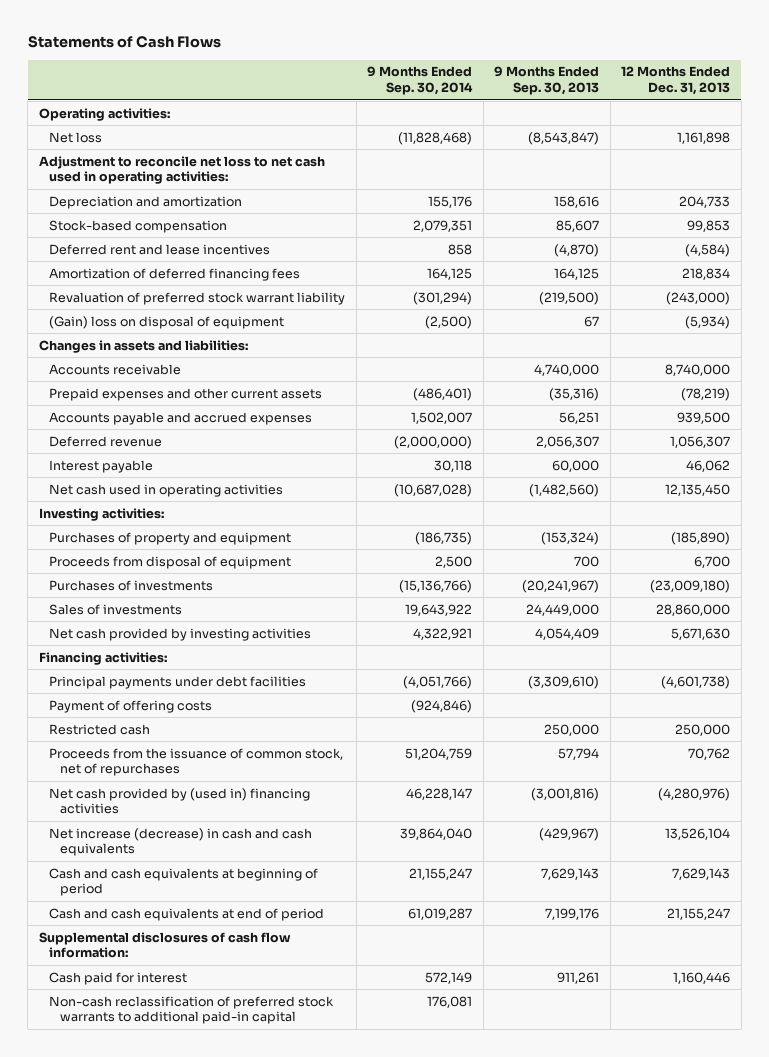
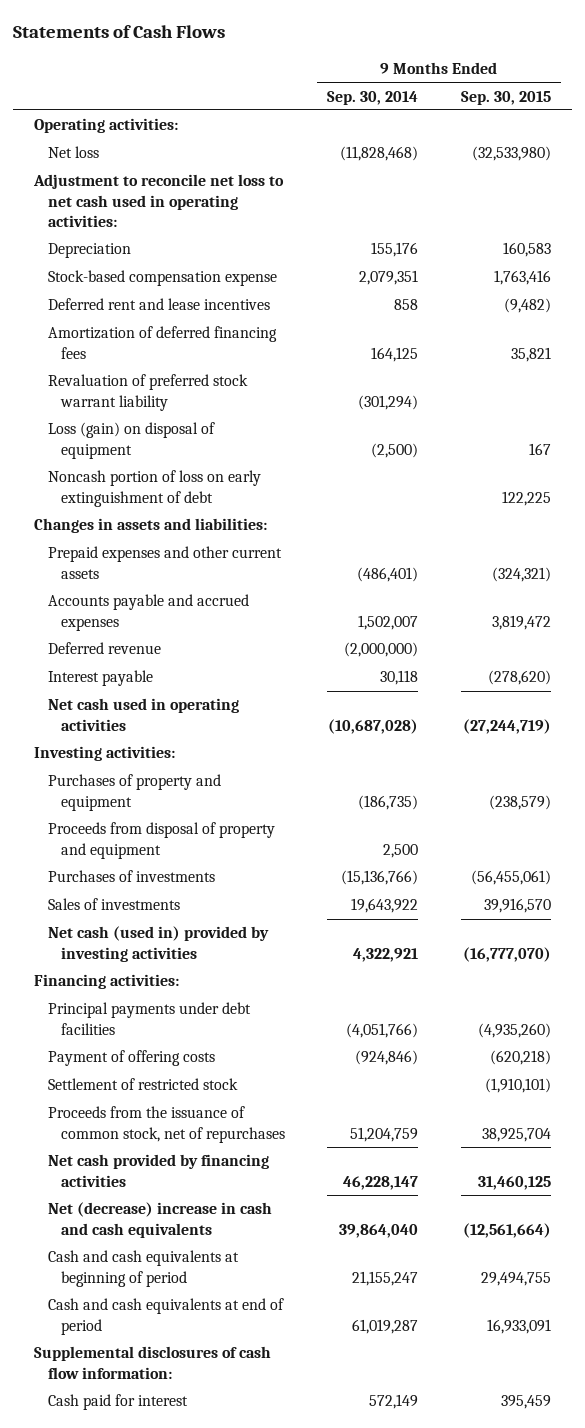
[494,66,600,96] 9 Months Ended Sep. 30, 2013 -> none
[621,66,731,96] 12 Months Ended Dec. 31, 2013 -> none
none -> [460,90,551,105] Sep. 30, 2015
[49,195,243,209] Depreciation and amortization -> [47,243,131,259] Depreciation
[49,219,228,233] Stock-based compensation -> [47,270,277,287] Stock-based compensation expense
[49,315,285,329] (Gain) loss on disposal of equipment -> [47,422,215,459] Loss (gain) on disposal of equipment
none -> [47,470,261,507] Noncash portion of loss on early extinguishment of debt
[49,363,182,375] Accounts receivable -> none
[49,555,292,569] Proceeds from disposal of equipment -> [47,822,275,859] Proceeds from disposal of property and equipment
[49,627,312,641] Net cash provided by investing activities -> [47,926,269,962] Net cash (used in) provided by investing activities
[49,723,151,735] Restricted cash -> none
none -> [47,1078,238,1091] Settlement of restricted stock
[49,787,311,815] Net cash provided by (used in) financing activities -> [47,1154,269,1187] Net cash provided by financing activities
[49,827,313,857] Net increase (decrease) in cash and cash equivalents -> [47,1202,272,1238] Net (decrease) increase in cash and cash equivalents
[49,995,335,1025] Non-cash reclassification of preferred stock warrants to additional paid-in capital -> none

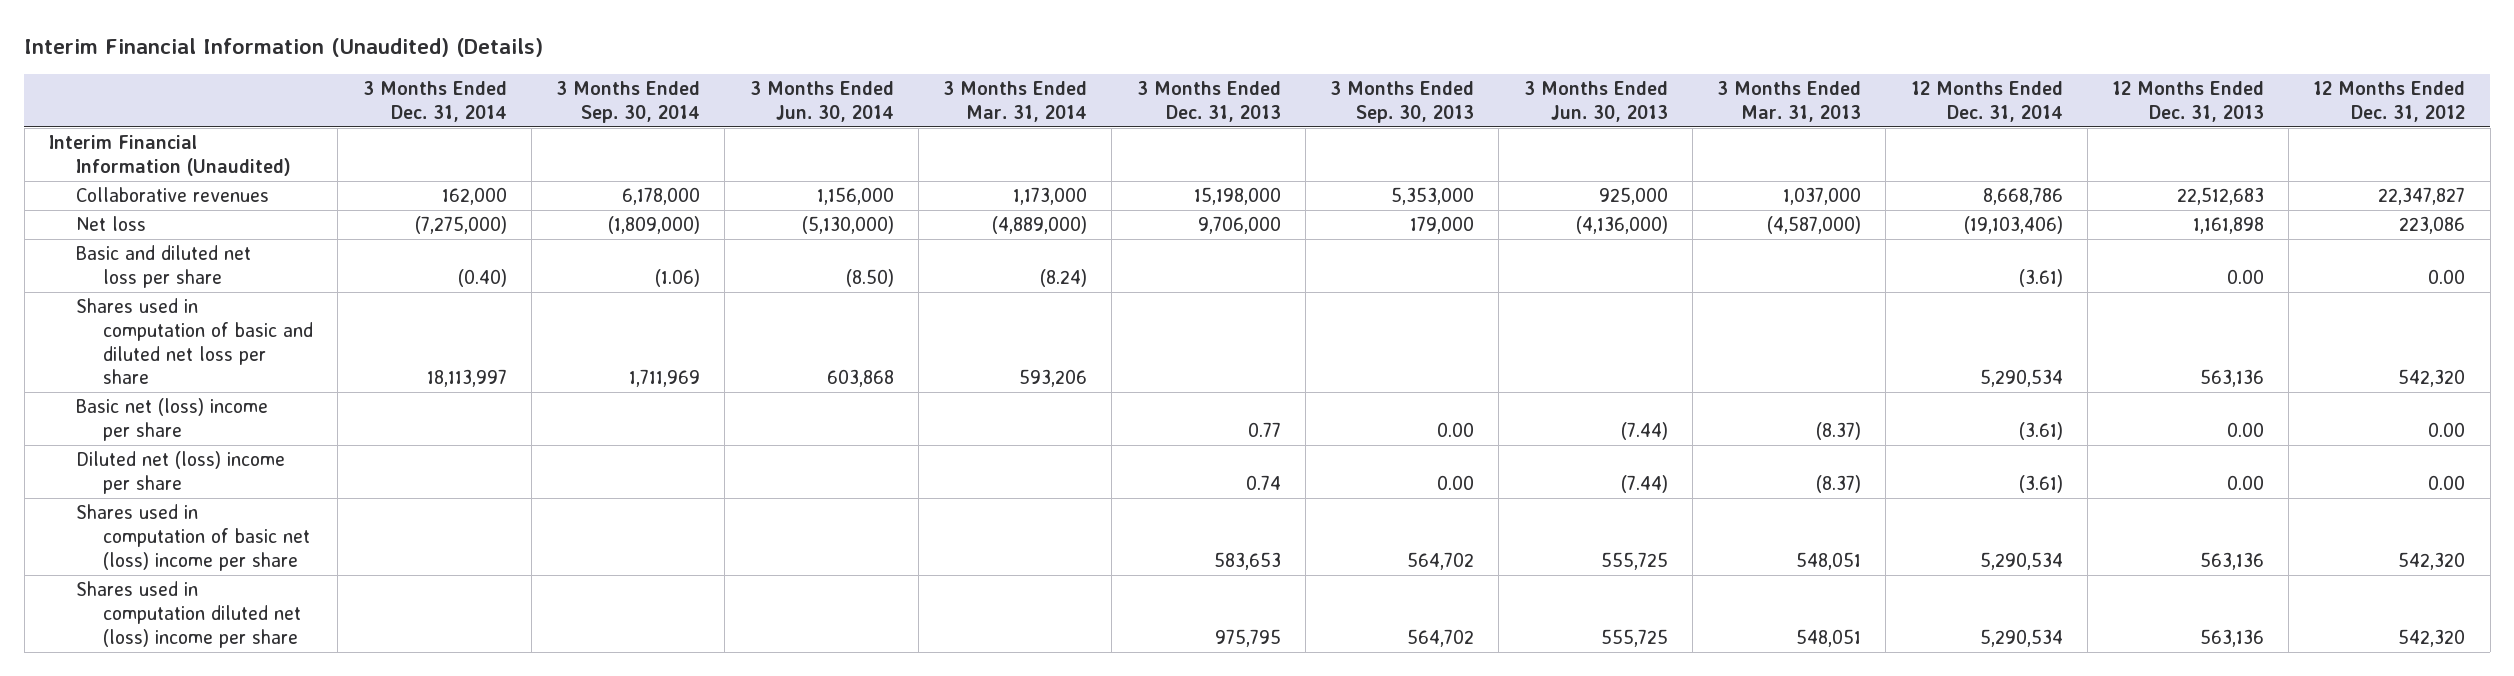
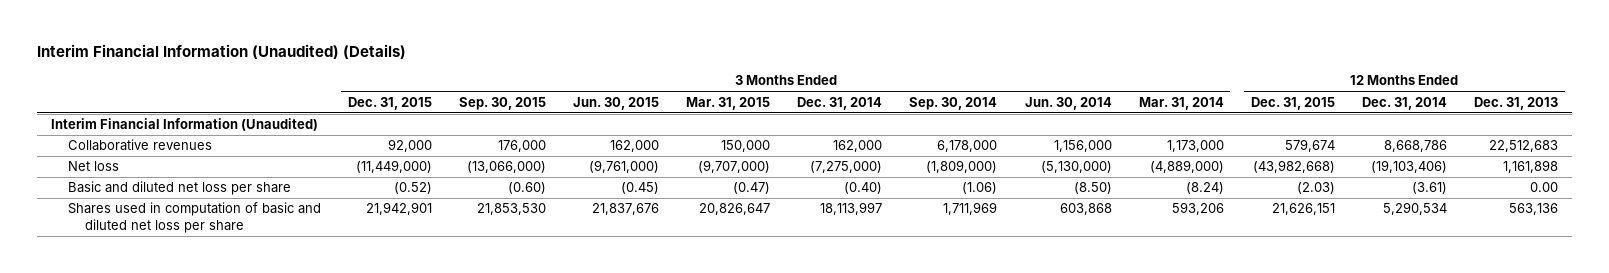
[1136,80,1281,122] 3 Months Ended Dec. 31, 2013 -> none
[1330,80,1475,123] 3 Months Ended Sep. 30, 2013 -> none
[1523,80,1668,122] 3 Months Ended Jun. 30, 2013 -> none
[1717,80,1862,122] 3 Months Ended Mar. 31, 2013 -> none
[2313,80,2466,122] 12 Months Ended Dec. 31, 2012 -> none
none -> [347,96,432,110] Dec. 31, 2015
none -> [458,96,546,110] Sep. 30, 2015
none -> [573,96,660,110] Jun. 30, 2015
none -> [686,96,771,110] Mar. 31, 2015
none -> [1250,96,1335,110] Dec. 31, 2015
[75,398,268,441] Basic net (loss) income per share -> none
[75,451,285,494] Diluted net (loss) income per share -> none
[75,504,311,571] Shares used in computation of basic net (loss) income per share -> none
[75,581,302,648] Shares used in computation diluted net (loss) income per share -> none

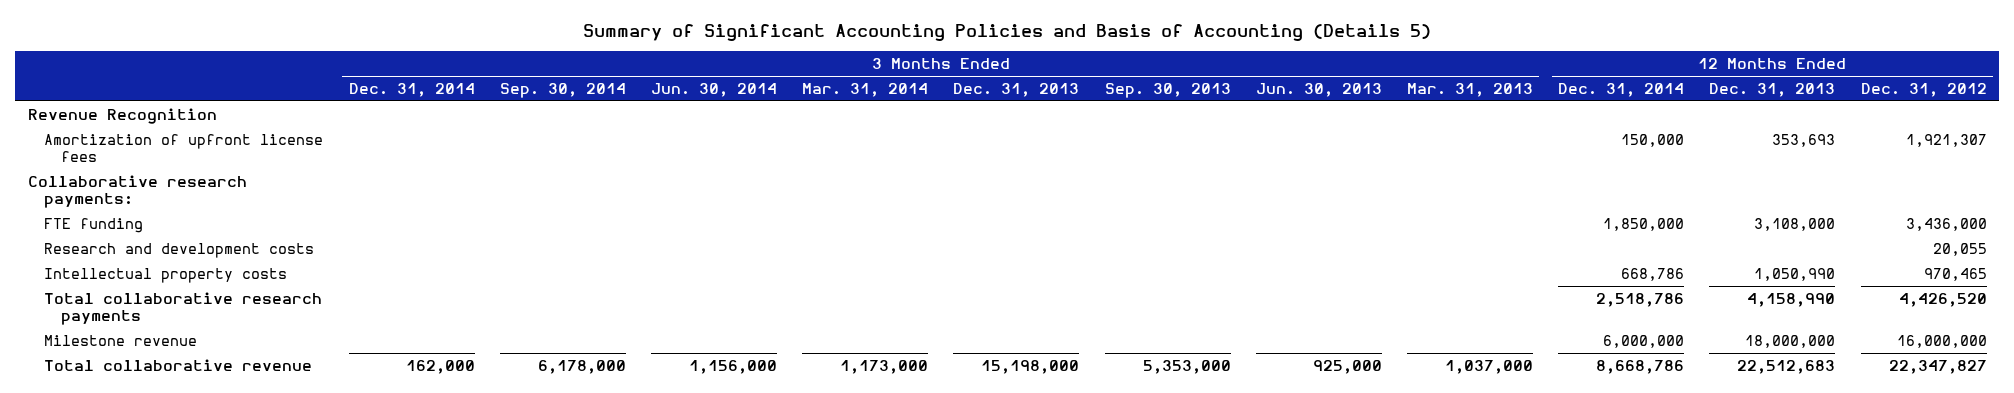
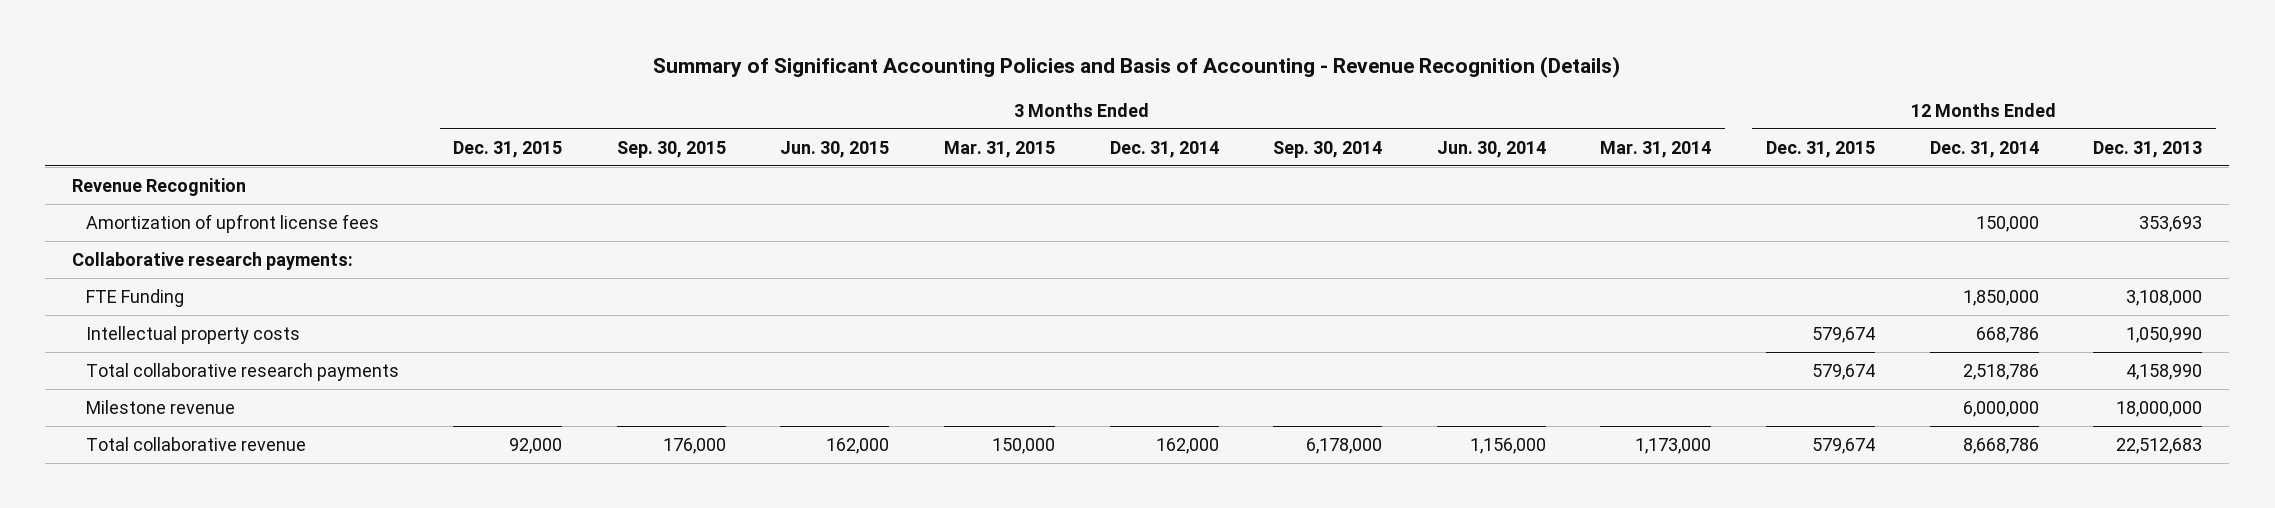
[583,24,1432,42] Summary of Significant Accounting Policies and Basis of Accounting (Details 5) -> [653,56,1621,79] Summary of Significant Accounting Policies and Basis of Accounting - Revenue Recognition (Details)
[953,82,1080,97] Dec. 31, 2013 -> none
[1104,82,1231,98] Sep. 30, 2013 -> none
[1255,82,1382,97] Jun. 30, 2013 -> none
[1406,82,1533,97] Mar. 31, 2013 -> none
[1860,82,1987,97] Dec. 31, 2012 -> none
none -> [453,140,563,158] Dec. 31, 2015
none -> [616,140,726,158] Sep. 30, 2015
none -> [780,140,890,158] Jun. 30, 2015
none -> [944,140,1056,158] Mar. 31, 2015
none -> [1765,140,1875,158] Dec. 31, 2015
[44,242,315,258] Research and development costs -> none
[44,217,144,233] FTE funding -> [85,289,184,308] FTE Funding

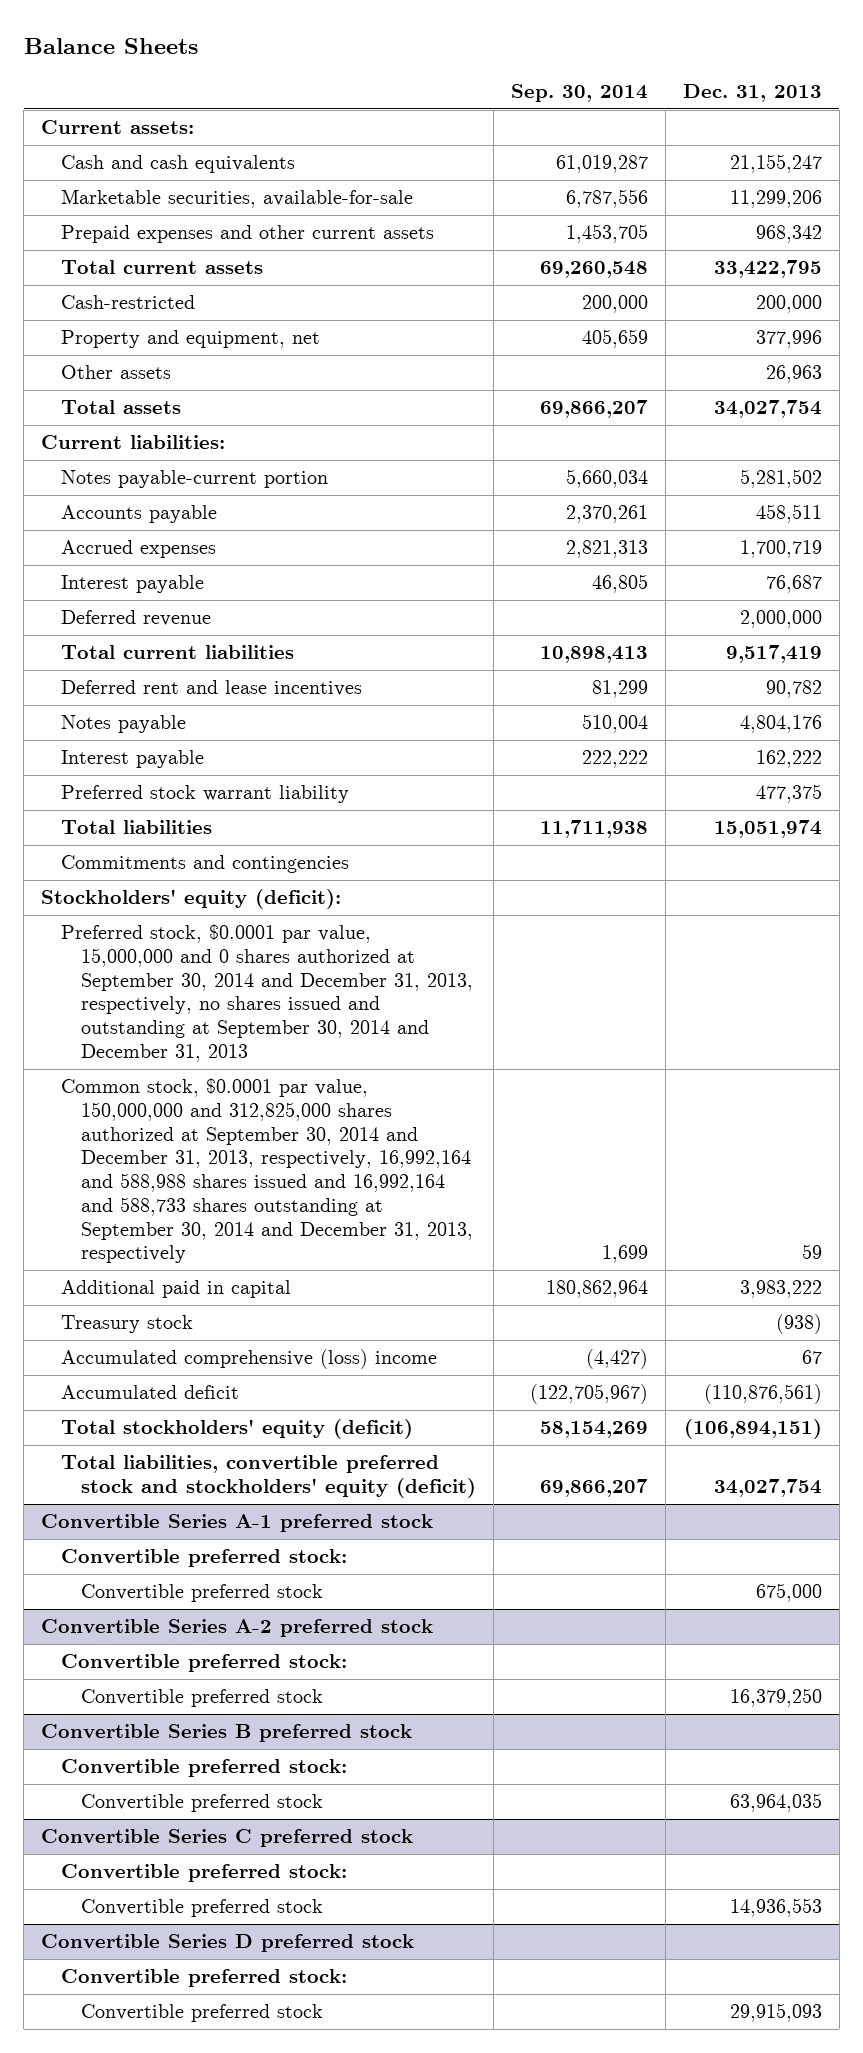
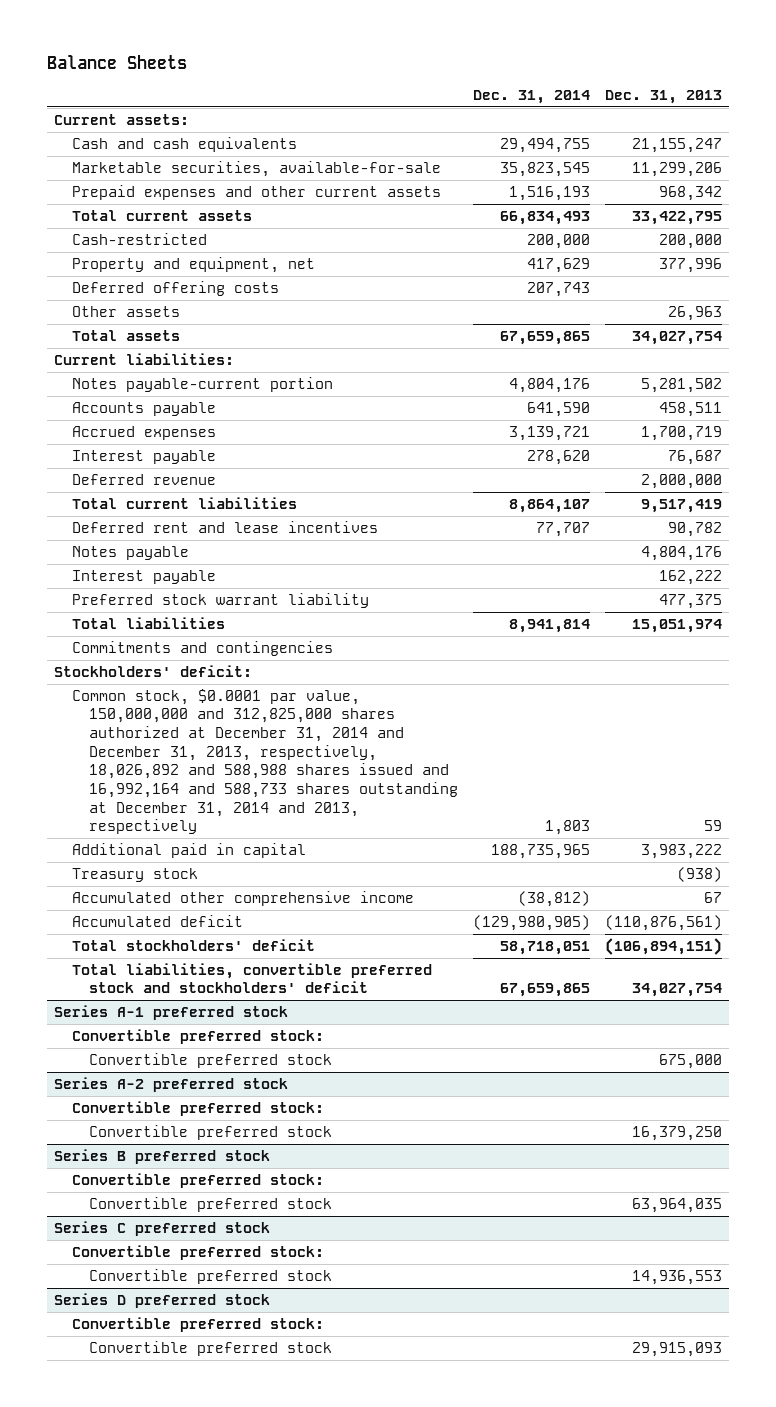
[510,83,648,102] Sep. 30, 2014 -> none
none -> [473,90,591,105] Dec. 31, 2014
none -> [71,280,279,296] Deferred offering costs
[61,924,474,1062] Preferred stock, $0.0001 par value, 15,000,000 and 0 shares authorized at September 30, 2014 and December 31, 2013, respectively, no shares issued and outstanding at September 30, 2014 and December 31, 2013 -> none
[41,889,342,910] Stockholders' equity (deficit): -> [54,664,253,677] Stockholders' deficit:
[61,1078,474,1264] Common stock, $0.0001 par value, 150,000,000 and 312,825,000 shares authorized at September 30, 2014 and December 31, 2013, respectively, 16,992,164 and 588,988 shares issued and 16,992,164 and 588,733 shares outstanding at September 30, 2014 and December 31, 2013, respectively -> [71,688,459,835] Common stock, $0.0001 par value, 150,000,000 and 312,825,000 shares authorized at December 31, 2014 and December 31, 2013, respectively, 18,026,892 and 588,988 shares issued and 16,992,164 and 588,733 shares outstanding at December 31, 2014 and 2013, respectively
[61,1349,438,1370] Accumulated comprehensive (loss) income -> [71,890,414,906] Accumulated other comprehensive income
[61,1419,414,1440] Total stockholders' equity (deficit) -> [71,938,315,951] Total stockholders' deficit
[61,1455,477,1498] Total liabilities, convertible preferred stock and stockholders' equity (deficit) -> [71,962,432,994] Total liabilities, convertible preferred stock and stockholders' deficit
[41,1514,434,1533] Convertible Series A-1 preferred stock -> [54,1004,289,1020] Series A-1 preferred stock
[41,1619,434,1638] Convertible Series A-2 preferred stock -> [54,1076,289,1092] Series A-2 preferred stock
[41,1724,413,1743] Convertible Series B preferred stock -> [54,1148,271,1164] Series B preferred stock
[41,1829,414,1848] Convertible Series C preferred stock -> [54,1220,271,1236] Series C preferred stock
[41,1934,415,1953] Convertible Series D preferred stock -> [54,1292,271,1308] Series D preferred stock

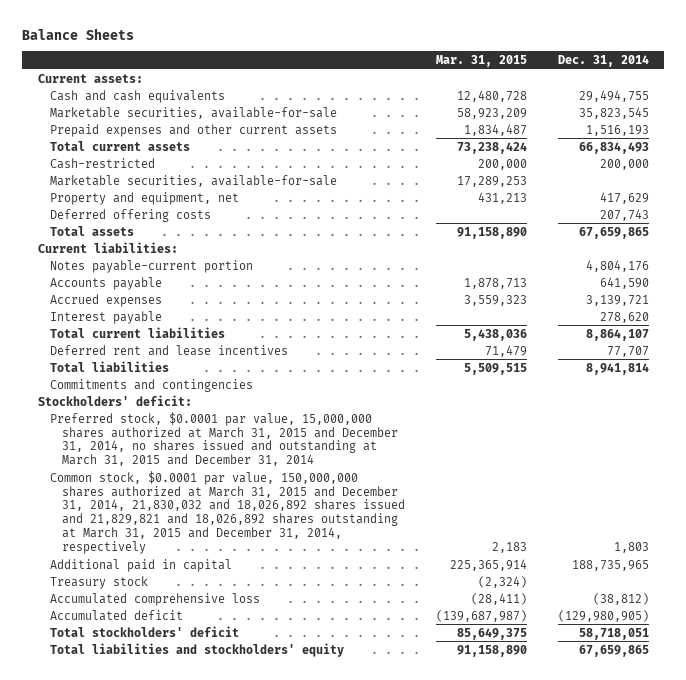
[605,90,723,105] Dec. 31, 2013 -> none
none -> [435,55,527,68] Mar. 31, 2015
none -> [49,174,337,187] Marketable securities, available-for-sale
[71,305,180,317] Other assets -> none
[71,473,216,485] Deferred revenue -> none
[71,545,189,560] Notes payable -> none
[71,569,216,584] Interest payable -> none
[71,592,369,608] Preferred stock warrant liability -> none
none -> [49,411,398,467] Preferred stock, $0.0001 par value, 15,000,000 shares authorized at March 31, 2015 and December 31, 2014, no shares issued and outstanding at March 31, 2015 and December 31, 2014
[71,688,459,835] Common stock, $0.0001 par value, 150,000,000 and 312,825,000 shares authorized at December 31, 2014 and December 31, 2013, respectively, 18,026,892 and 588,988 shares issued and 16,992,164 and 588,733 shares outstanding at December 31, 2014 and 2013, respectively -> [49,470,405,554] Common stock, $0.0001 par value, 150,000,000 shares authorized at March 31, 2015 and December 31, 2014, 21,830,032 and 18,026,892 shares issued and 21,829,821 and 18,026,892 shares outstanding at March 31, 2015 and December 31, 2014, respectively
[71,890,414,906] Accumulated other comprehensive income -> [49,592,260,606] Accumulated comprehensive loss
[54,1004,289,1020] Series A-1 preferred stock -> none
[71,1028,324,1044] Convertible preferred stock: -> none
[89,1052,333,1068] Convertible preferred stock -> none
[54,1076,289,1092] Series A-2 preferred stock -> none
[71,1100,324,1116] Convertible preferred stock: -> none
[89,1124,333,1140] Convertible preferred stock -> none
[54,1148,271,1164] Series B preferred stock -> none
[71,1172,324,1188] Convertible preferred stock: -> none
[89,1196,333,1212] Convertible preferred stock -> none
[54,1220,271,1236] Series C preferred stock -> none
[71,1244,324,1260] Convertible preferred stock: -> none
[89,1268,333,1284] Convertible preferred stock -> none
[54,1292,271,1308] Series D preferred stock -> none
[71,1316,324,1332] Convertible preferred stock: -> none
[89,1340,333,1356] Convertible preferred stock -> none
[71,962,432,994] Total liabilities, convertible preferred stock and stockholders' deficit -> [49,642,344,657] Total liabilities and stockholders' equity

